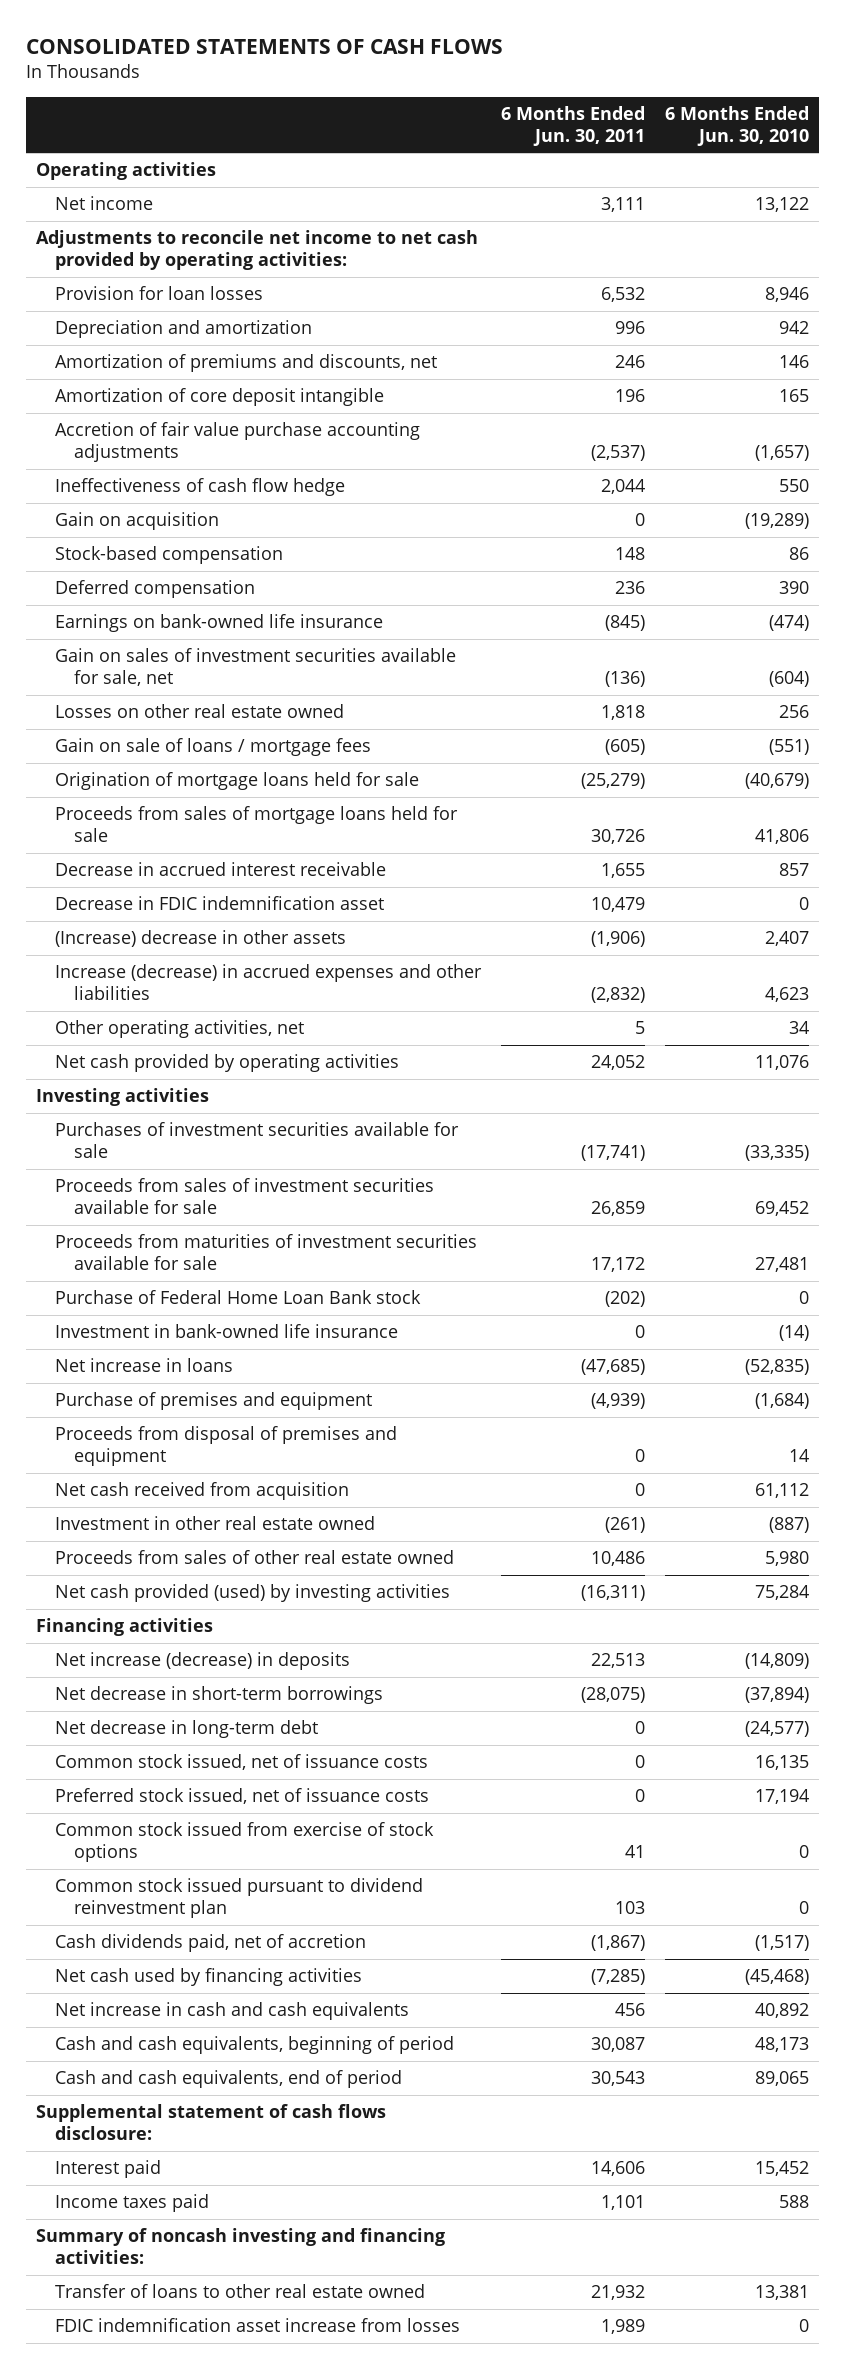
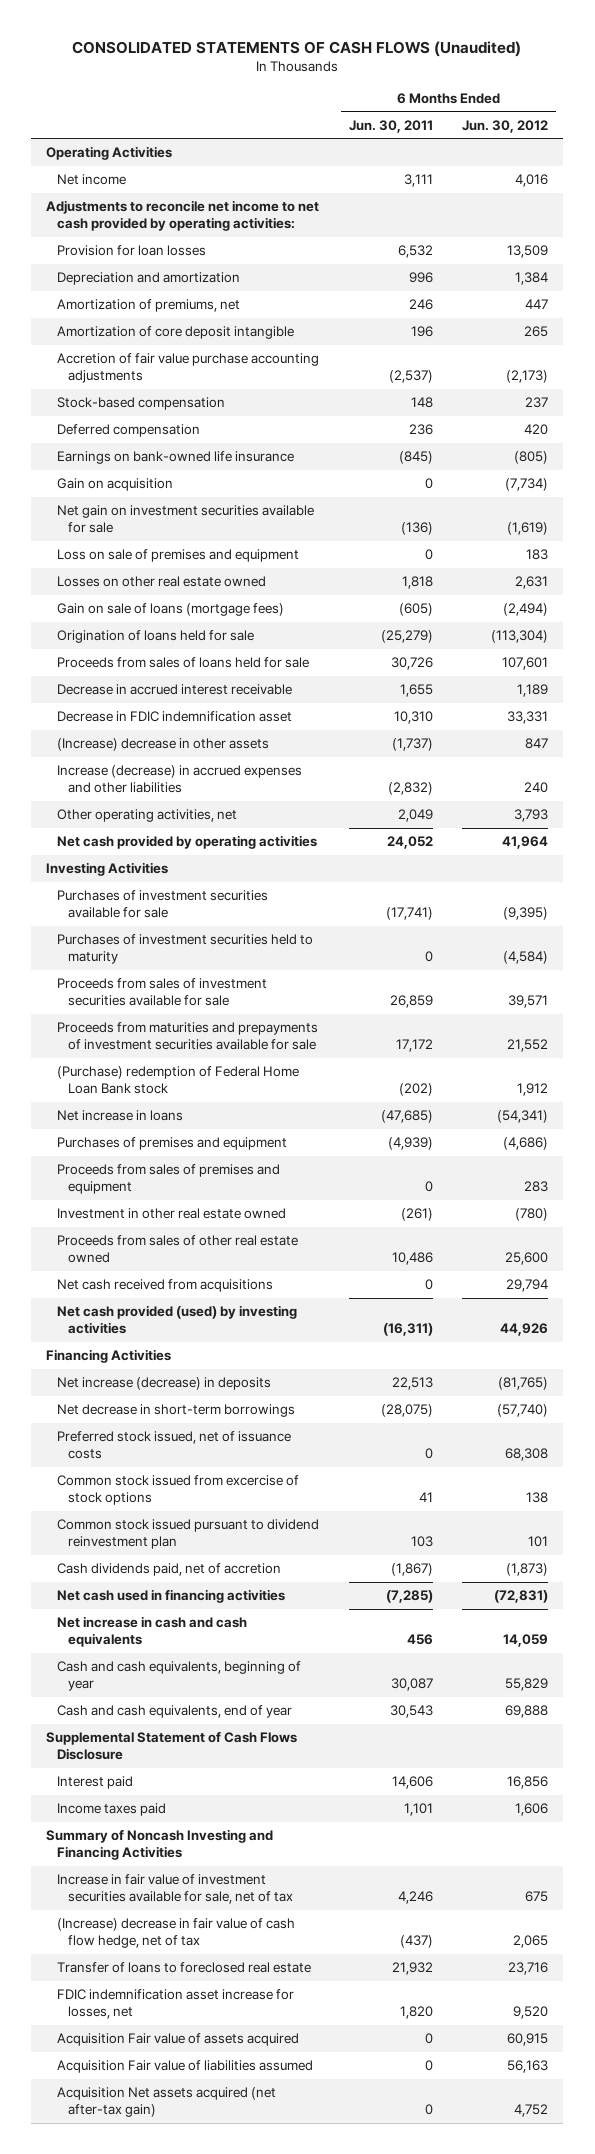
[26,39,504,55] CONSOLIDATED STATEMENTS OF CASH FLOWS -> [72,40,522,57] CONSOLIDATED STATEMENTS OF CASH FLOWS (Unaudited)
[665,106,810,146] 6 Months Ended Jun. 30, 2010 -> none
none -> [462,119,549,133] Jun. 30, 2012
[36,162,217,181] Operating activities -> [46,146,173,161] Operating Activities
[55,354,438,373] Amortization of premiums and discounts, net -> [57,299,241,313] Amortization of premiums, net
[55,478,346,497] Ineffectiveness of cash flow hedge -> none
[55,512,220,531] Gain on acquisition -> [57,478,174,492] Gain on acquisition
[55,648,457,687] Gain on sales of investment securities available for sale, net -> [57,505,315,534] Net gain on investment securities available for sale
none -> [57,549,300,563] Loss on sale of premises and equipment
[55,738,372,757] Gain on sale of loans / mortgage fees -> [57,603,285,617] Gain on sale of loans (mortgage fees)
[55,772,420,791] Origination of mortgage loans held for sale -> [57,630,255,644] Origination of loans held for sale
[55,806,459,843] Proceeds from sales of mortgage loans held for sale -> [57,657,310,669] Proceeds from sales of loans held for sale
[591,897,646,913] 10,479 -> [393,711,433,725] 10,310
[591,931,646,948] (1,906) -> [391,738,433,752] (1,737)
[635,1021,646,1035] 5 -> [397,809,433,823] 2,049
[36,1088,210,1107] Investing activities -> [46,862,169,877] Investing Activities
none -> [57,934,314,965] Purchases of investment securities held to maturity
[55,1324,399,1339] Investment in bank-owned life insurance -> none
[55,1234,478,1271] Proceeds from maturities of investment securities available for sale -> [57,1022,319,1051] Proceeds from maturities and prepayments of investment securities available for sale
[55,1290,422,1305] Purchase of Federal Home Loan Bank stock -> [57,1066,300,1095] (Purchase) redemption of Federal Home Loan Bank stock
[55,1482,350,1501] Net cash received from acquisition -> none
[55,1392,373,1411] Purchase of premises and equipment -> [57,1137,288,1151] Purchases of premises and equipment
[55,1426,398,1467] Proceeds from disposal of premises and equipment -> [57,1164,281,1195] Proceeds from sales of premises and equipment
none -> [57,1279,274,1293] Net cash received from acquisitions
[36,1618,214,1637] Financing activities -> [46,1349,172,1364] Financing Activities
[55,1720,319,1739] Net decrease in long-term debt -> none
[55,1754,429,1771] Common stock issued, net of issuance costs -> none
[55,1822,435,1863] Common stock issued from exercise of stock options -> [57,1475,300,1506] Common stock issued from excercise of stock options
[55,1968,363,1987] Net cash used by financing activities -> [57,1589,286,1604] Net cash used in financing activities
[55,2036,455,2055] Cash and cash equivalents, beginning of period -> [57,1661,302,1692] Cash and cash equivalents, beginning of year
[55,2070,403,2089] Cash and cash equivalents, end of period -> [57,1705,293,1719] Cash and cash equivalents, end of year
[36,2104,387,2141] Supplemental statement of cash flows disclosure: -> [46,1732,298,1761] Supplemental Statement of Cash Flows Disclosure
[36,2228,446,2265] Summary of noncash investing and financing activities: -> [46,1829,274,1861] Summary of Noncash Investing and Financing Activities
none -> [57,1874,293,1905] Increase in fair value of investment securities available for sale, net of tax
none -> [57,1918,296,1949] (Increase) decrease in fair value of cash flow hedge, net of tax
[55,2284,426,2299] Transfer of loans to other real estate owned -> [57,1962,312,1974] Transfer of loans to foreclosed real estate
[55,2318,461,2333] FDIC indemnification asset increase from losses -> [57,1989,295,2020] FDIC indemnification asset increase for losses, net
[601,2319,646,2335] 1,989 -> [399,2006,433,2020] 1,820
none -> [57,2033,300,2047] Acquisition Fair value of assets acquired
none -> [57,2060,314,2074] Acquisition Fair value of liabilities assumed
none -> [57,2087,277,2118] Acquisition Net assets acquired (net after-tax gain)

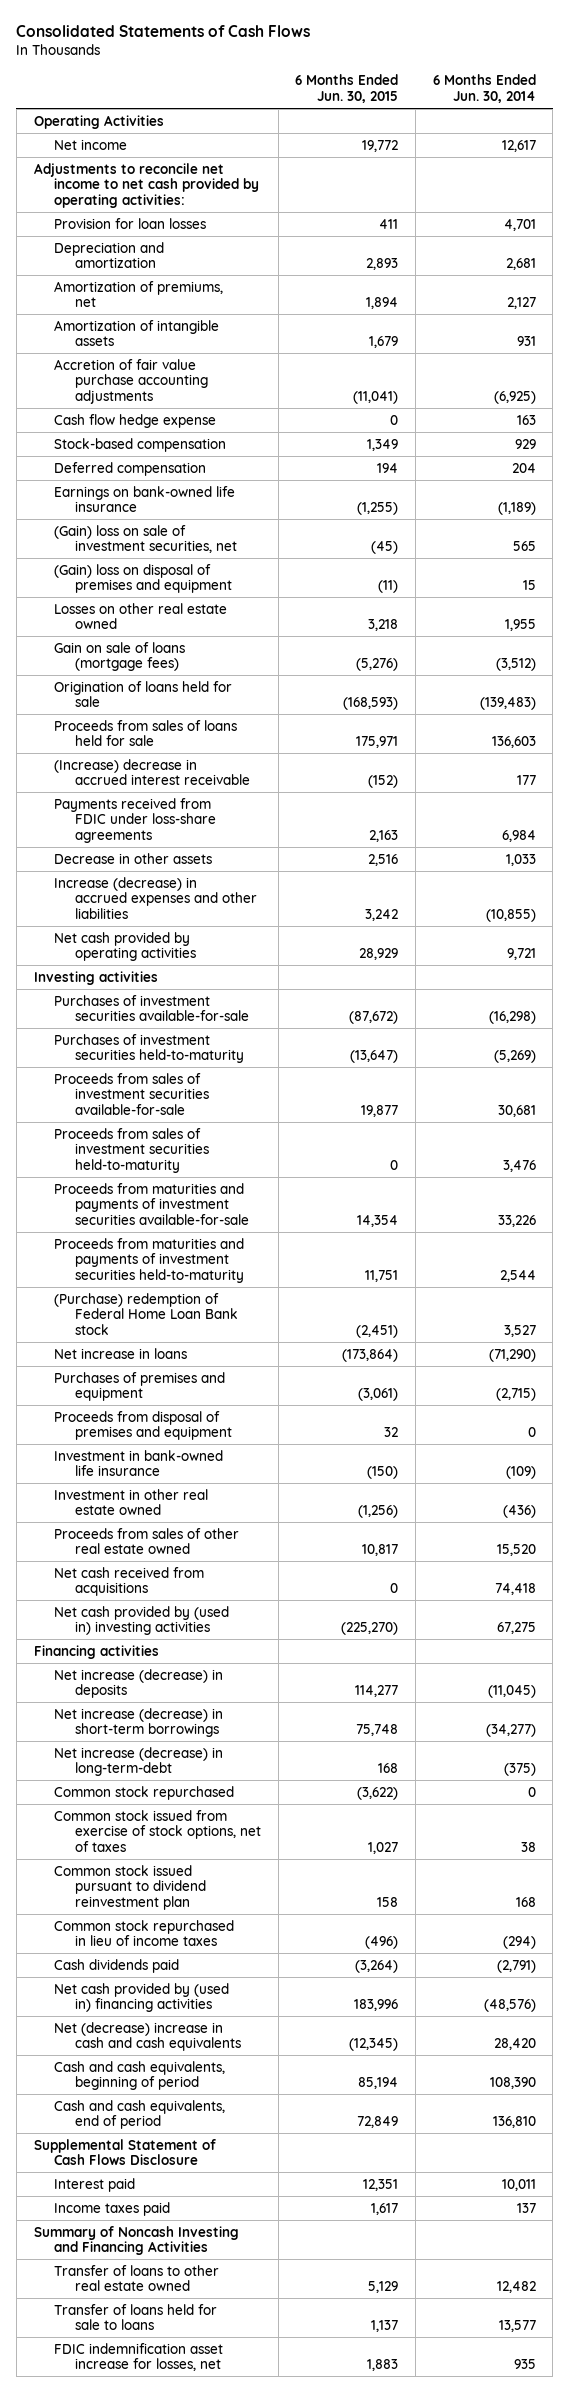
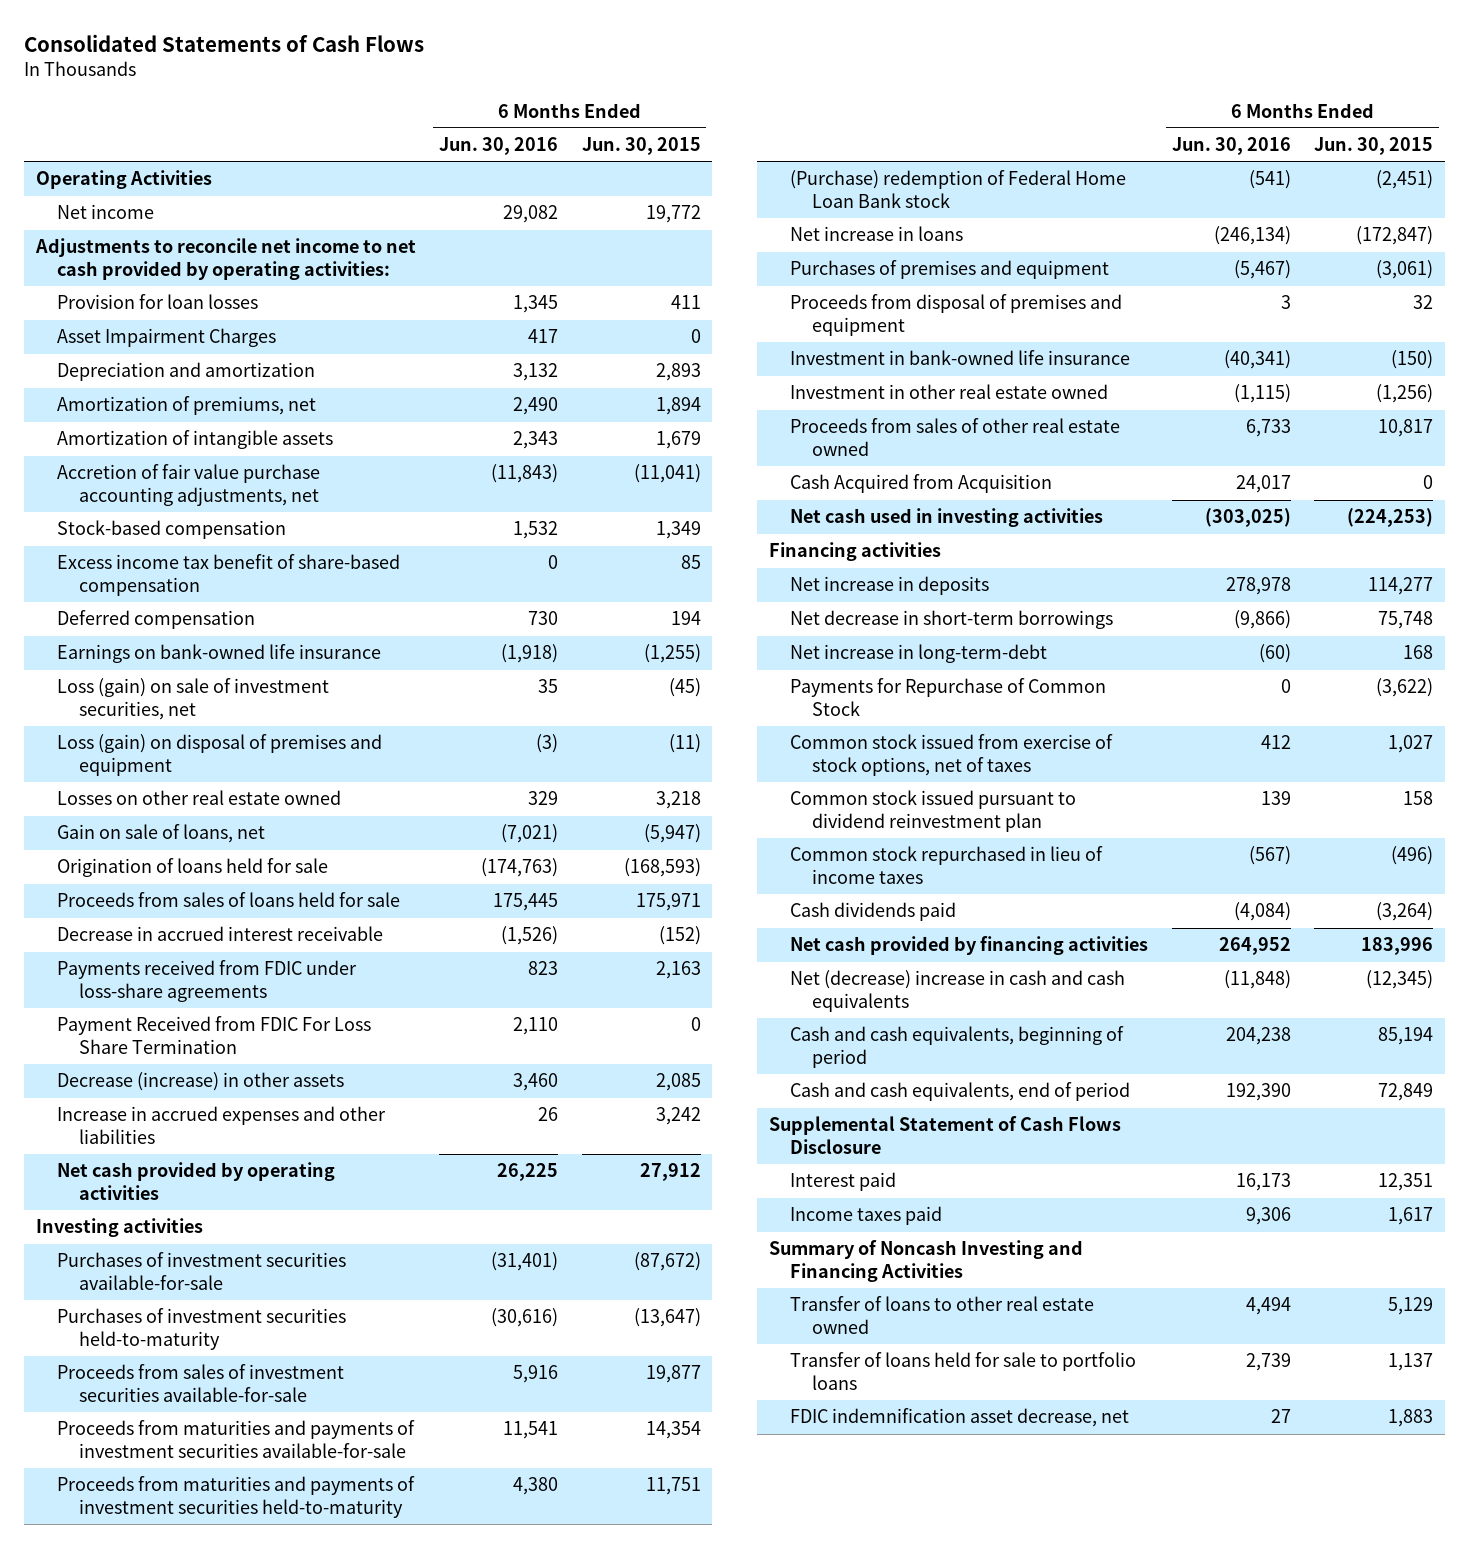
[432,74,536,103] 6 Months Ended Jun. 30, 2014 -> none
none -> [439,137,559,156] Jun. 30, 2016
none -> [57,328,277,348] Asset Impairment Charges
[54,413,217,428] Cash flow hedge expense -> none
[54,358,208,404] Accretion of fair value purchase accounting adjustments -> [57,464,321,507] Accretion of fair value purchase accounting adjustments, net
none -> [57,554,401,597] Excess income tax benefit of share-based compensation
[54,524,237,554] (Gain) loss on sale of investment securities, net -> [57,678,330,721] Loss (gain) on sale of investment securities, net
[54,563,232,594] (Gain) loss on disposal of premises and equipment -> [57,734,383,777] Loss (gain) on disposal of premises and equipment
[54,641,186,672] Gain on sale of loans (mortgage fees) -> [57,824,266,844] Gain on sale of loans, net
[356,658,399,672] (5,276) -> [643,824,701,844] (5,947)
[54,758,250,786] (Increase) decrease in accrued interest receivable -> [57,926,384,942] Decrease in accrued interest receivable
none -> [57,1016,372,1055] Payment Received from FDIC For Loss Share Termination
[54,852,213,864] Decrease in other assets -> [57,1072,345,1092] Decrease (increase) in other assets
[368,853,399,866] 2,516 -> [655,1073,701,1092] 2,085
[54,876,257,919] Increase (decrease) in accrued expenses and other liabilities -> [57,1106,387,1145] Increase in accrued expenses and other liabilities
[359,948,399,961] 28,929 -> [639,1163,701,1182] 27,912
[54,1127,209,1173] Proceeds from sales of investment securities held-to-maturity -> none
[342,1348,399,1362] (173,864) -> [1356,226,1434,246] (172,847)
[54,1566,205,1597] Net cash received from acquisitions -> [790,474,1053,494] Cash Acquired from Acquisition
[54,1605,230,1636] Net cash provided by (used in) investing activities -> [790,508,1104,528] Net cash used in investing activities
[341,1622,399,1636] (225,270) -> [1347,508,1434,528] (224,253)
[54,1668,224,1699] Net increase (decrease) in deposits -> [790,576,990,596] Net increase in deposits
[54,1707,224,1738] Net increase (decrease) in short-term borrowings -> [790,610,1114,630] Net decrease in short-term borrowings
[54,1746,224,1777] Net increase (decrease) in long-term-debt -> [790,644,1048,664] Net increase in long-term-debt
[54,1785,235,1800] Common stock repurchased -> [790,678,1107,717] Payments for Repurchase of Common Stock
[54,1982,230,2013] Net cash provided by (used in) financing activities -> [790,936,1149,956] Net cash provided by financing activities
[54,2303,218,2331] Transfer of loans held for sale to loans -> [790,1352,1137,1391] Transfer of loans held for sale to portfolio loans
[54,2342,224,2372] FDIC indemnification asset increase for losses, net -> [790,1408,1130,1428] FDIC indemnification asset decrease, net

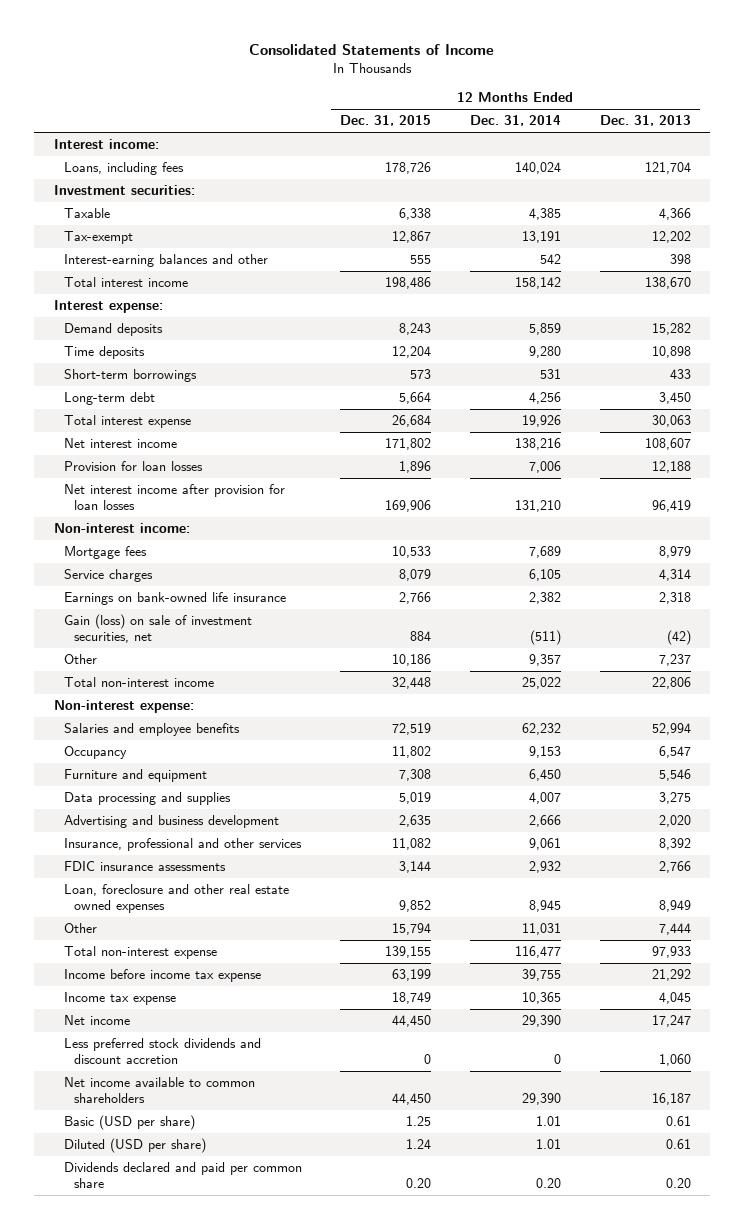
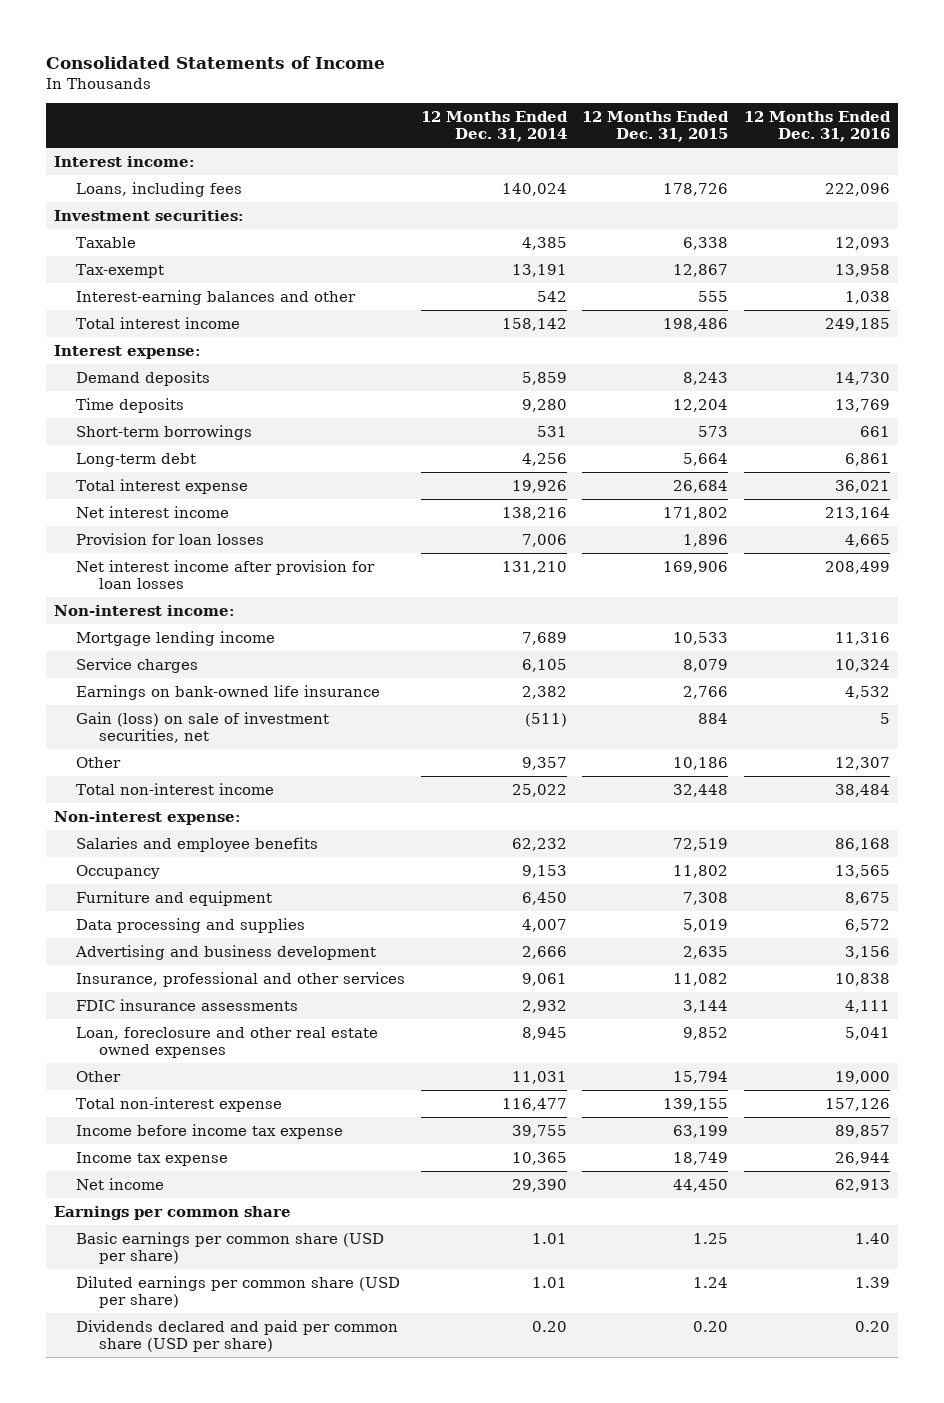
[599,115,691,127] Dec. 31, 2013 -> none
none -> [744,111,892,143] 12 Months Ended Dec. 31, 2016
[63,546,147,560] Mortgage fees -> [76,630,276,646] Mortgage lending income
[63,1038,261,1065] Less preferred stock dividends and discount accretion -> none
[63,1077,255,1104] Net income available to common shareholders -> none
none -> [53,1205,291,1220] Earnings per common share
[63,1115,195,1131] Basic (USD per share) -> [76,1231,385,1264] Basic earnings per common share (USD per share)
[63,1138,206,1154] Diluted (USD per share) -> [76,1275,401,1308] Diluted earnings per common share (USD per share)
[63,1162,302,1189] Dividends declared and paid per common share -> [76,1319,399,1352] Dividends declared and paid per common share (USD per share)

